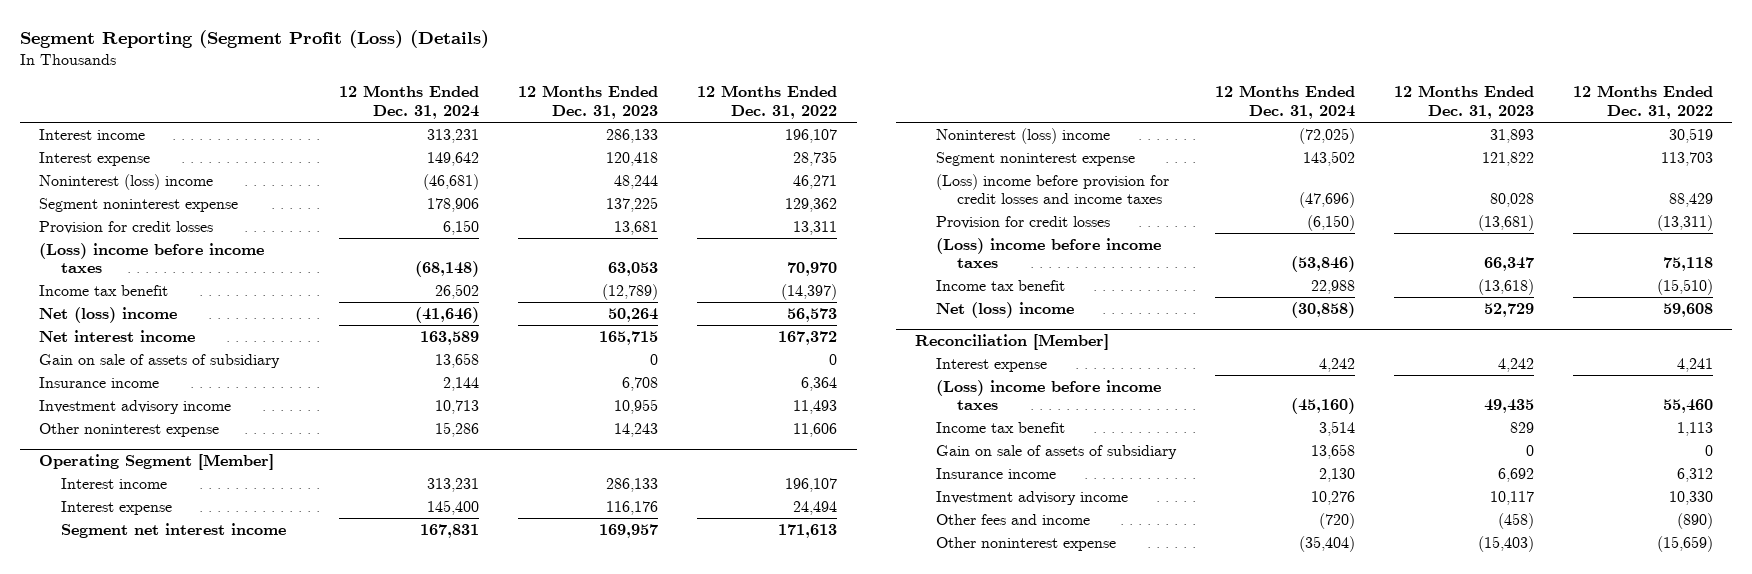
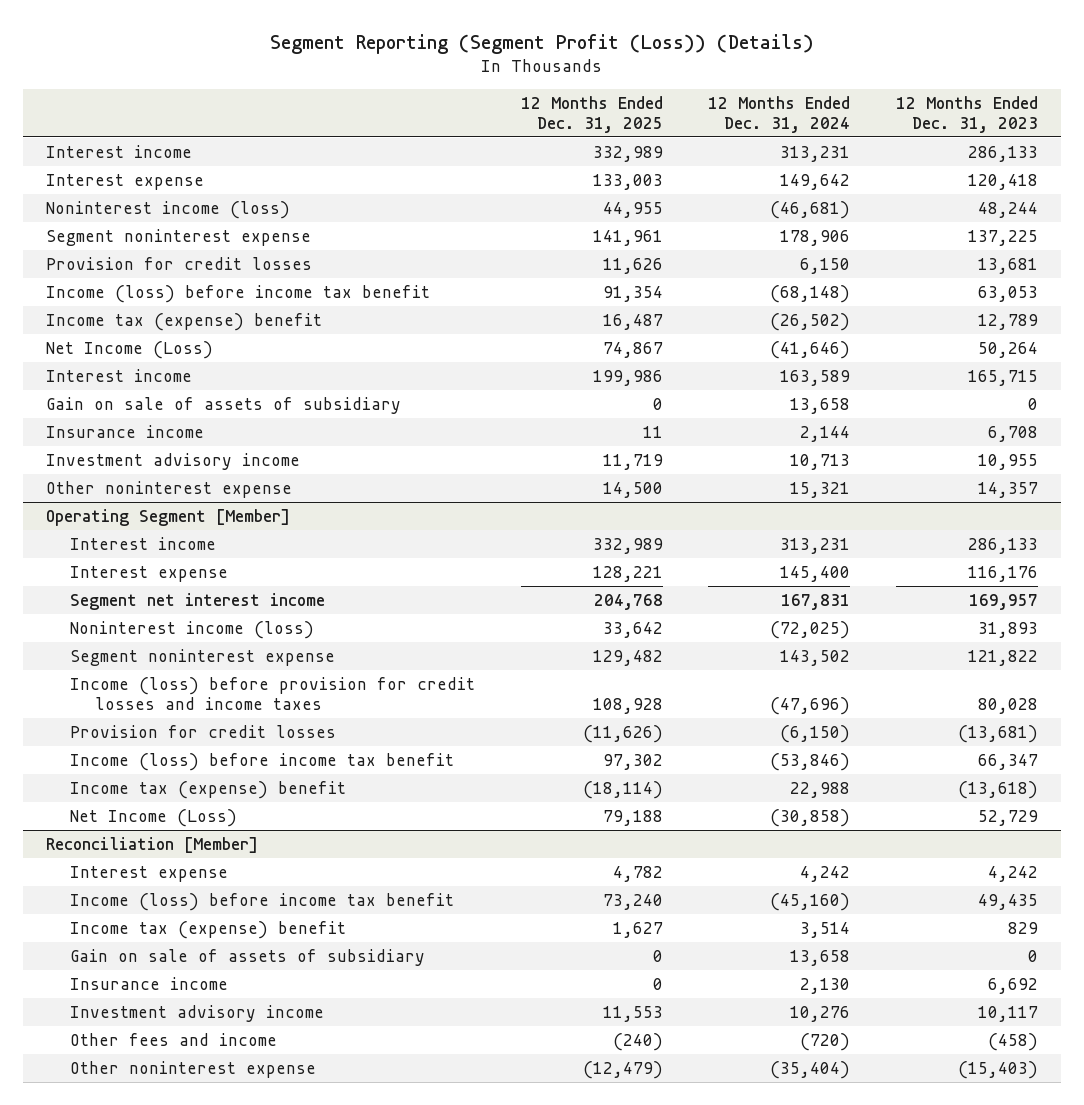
[19,30,489,49] Segment Reporting (Segment Profit (Loss) (Details) -> [269,34,814,55] Segment Reporting (Segment Profit (Loss)) (Details)
[697,85,838,120] 12 Months Ended Dec. 31, 2022 -> none
none -> [520,95,663,133] 12 Months Ended Dec. 31, 2025
[39,173,214,190] Noninterest (loss) income -> [45,200,290,219] Noninterest income (loss)
[39,242,265,274] (Loss) income before income taxes -> [45,284,430,303] Income (loss) before income tax benefit
[39,284,169,296] Income tax benefit -> [45,312,322,331] Income tax (expense) benefit
[435,283,480,299] 26,502 -> [770,312,851,331] (26,502)
[602,283,659,300] (12,789) -> [977,313,1038,330] 12,789
[39,306,178,323] Net (loss) income -> [45,340,213,359] Net Income (Loss)
[39,329,196,342] Net interest income -> [45,368,192,382] Interest income
[435,421,480,437] 15,286 -> [790,481,851,498] 15,321
[614,422,659,437] 14,243 -> [977,481,1038,498] 14,357
[936,127,1111,144] Noninterest (loss) income -> [70,620,315,639] Noninterest income (loss)
[936,173,1170,205] (Loss) income before provision for credit losses and income taxes -> [70,676,476,710] Income (loss) before provision for credit losses and income taxes
[936,237,1162,269] (Loss) income before income taxes -> [70,752,455,771] Income (loss) before income tax benefit
[936,279,1066,291] Income tax benefit -> [70,780,347,799] Income tax (expense) benefit
[936,301,1075,318] Net (loss) income -> [70,808,238,827] Net Income (Loss)
[936,379,1162,411] (Loss) income before income taxes -> [70,892,455,911] Income (loss) before income tax benefit
[936,421,1066,433] Income tax benefit -> [70,920,347,939] Income tax (expense) benefit

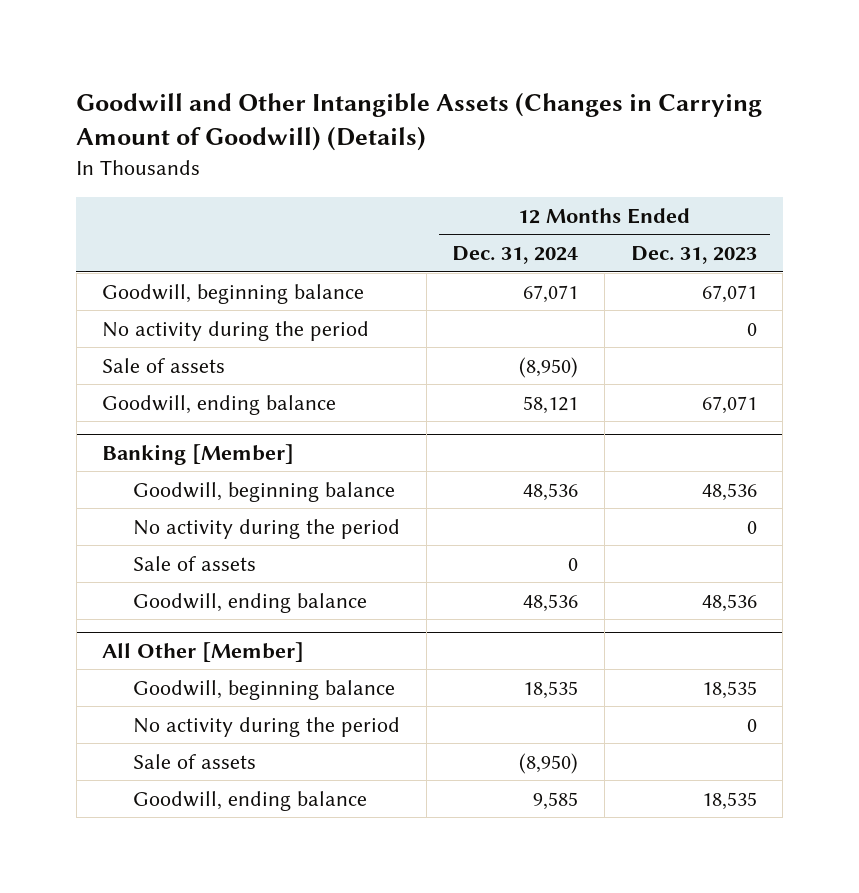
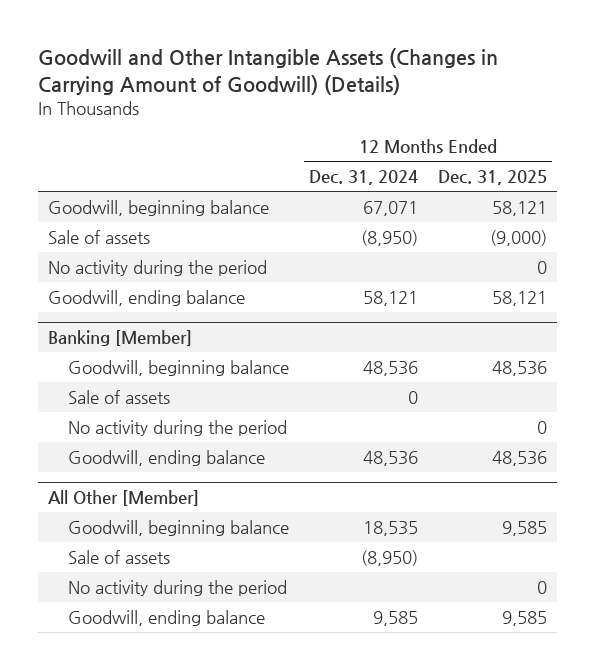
[630,246,757,265] Dec. 31, 2023 -> none
none -> [438,170,548,186] Dec. 31, 2025
[102,320,370,341] No activity during the period -> [47,259,267,276] No activity during the period
[132,518,400,539] No activity during the period -> [68,419,288,436] No activity during the period
[132,716,400,737] No activity during the period -> [68,579,288,596] No activity during the period

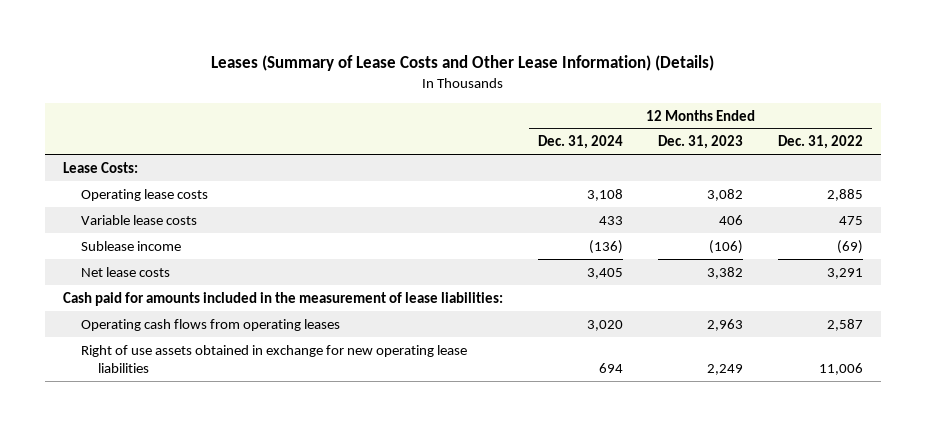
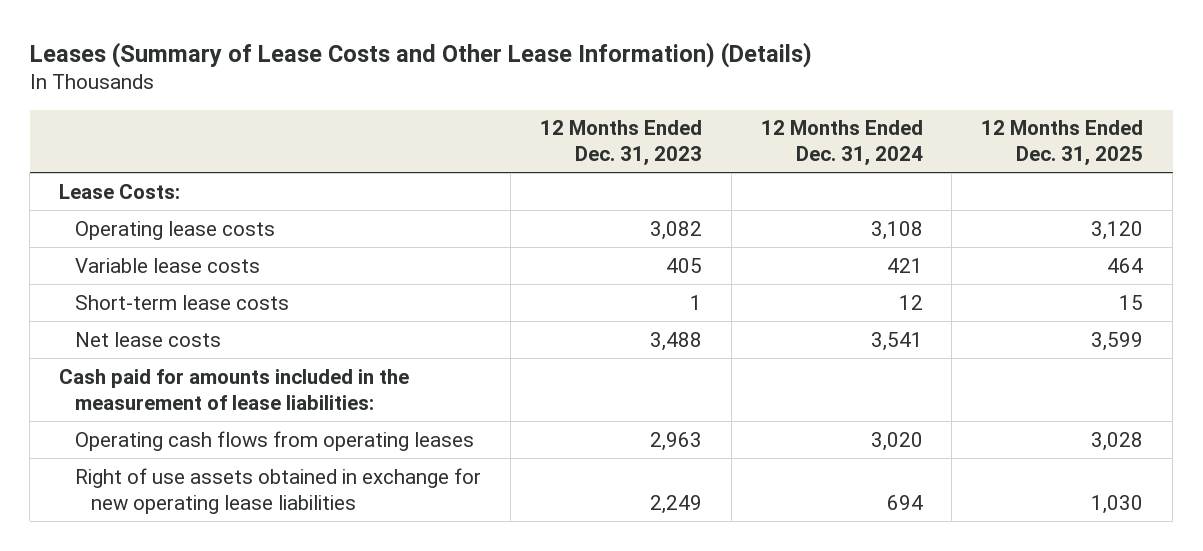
[778,135,864,150] Dec. 31, 2022 -> none
none -> [981,120,1144,167] 12 Months Ended Dec. 31, 2025
[80,240,181,251] Sublease income -> none
[598,215,623,225] 433 -> [886,257,923,273] 421
[719,214,744,225] 406 -> [665,257,702,273] 405
none -> [74,294,289,310] Short-term lease costs
[586,267,623,279] 3,405 -> [870,331,923,351] 3,541
[707,266,744,279] 3,382 -> [649,331,702,351] 3,488

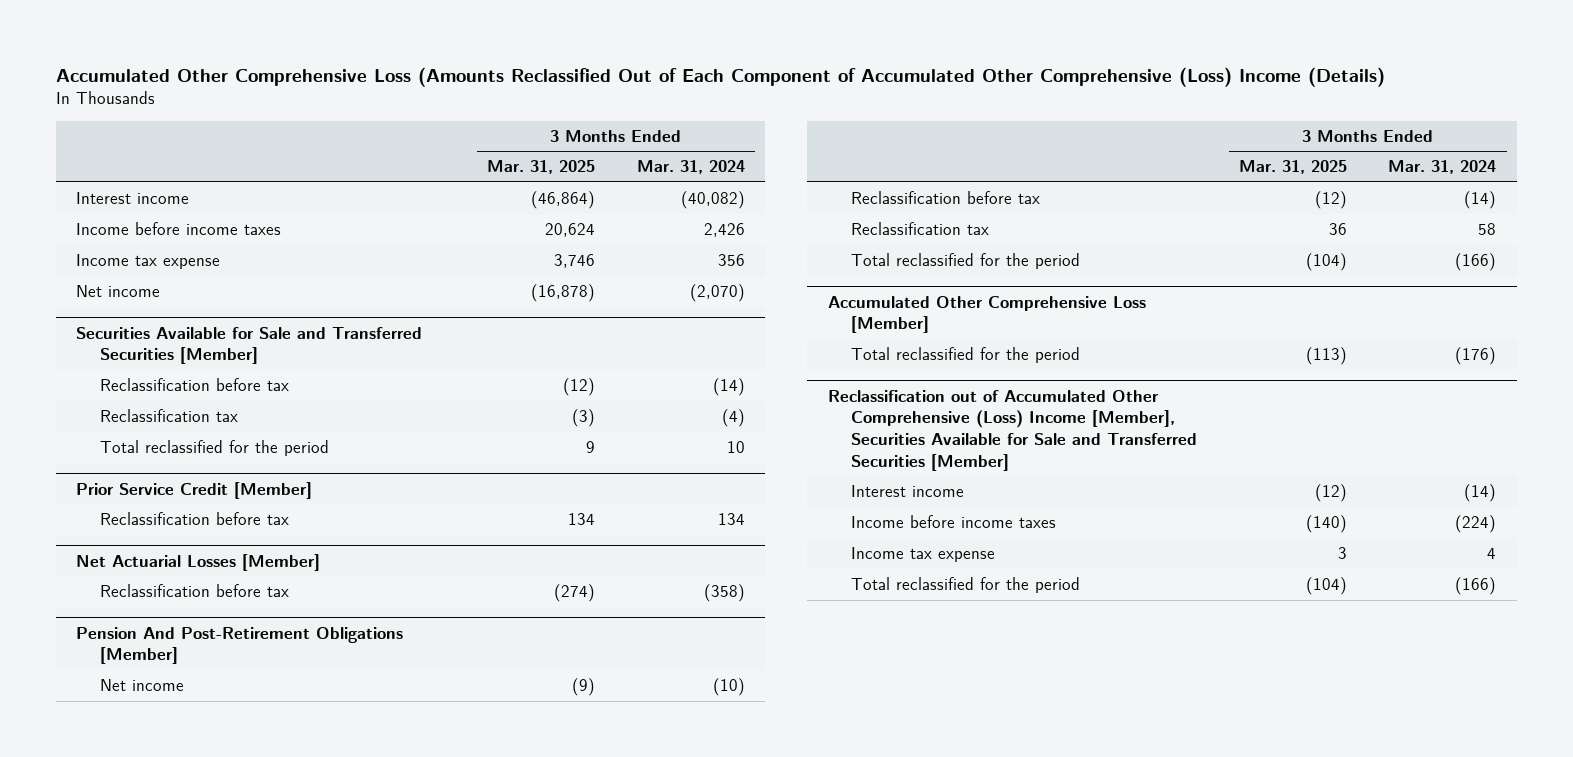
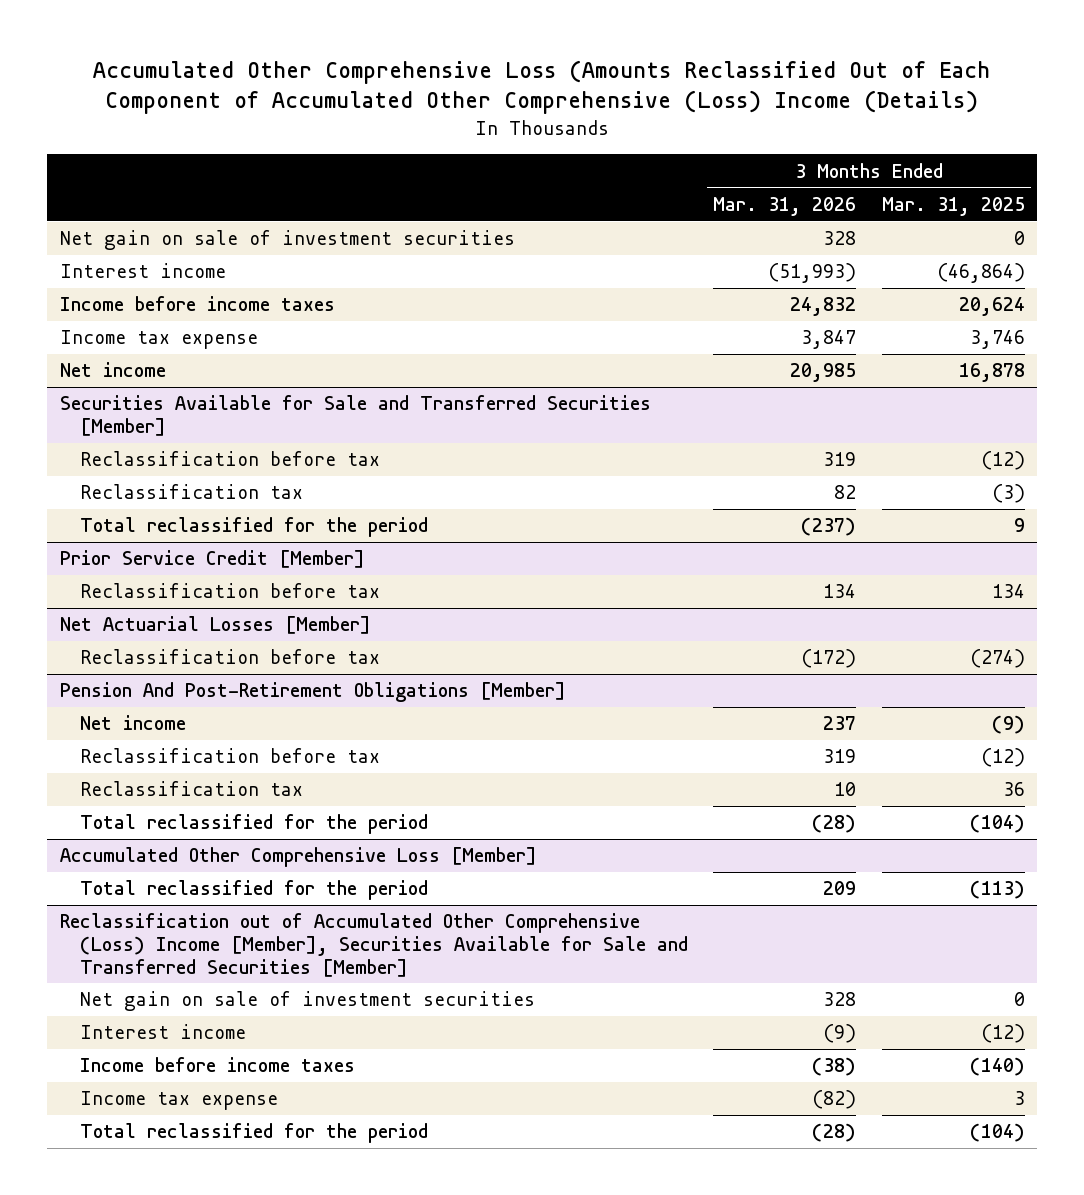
[636,160,745,175] Mar. 31, 2024 -> none
none -> [713,196,857,216] Mar. 31, 2026
none -> [59,230,515,251] Net gain on sale of investment securities
[531,284,596,303] (16,878) -> [958,363,1025,383] 16,878
none -> [80,991,536,1012] Net gain on sale of investment securities

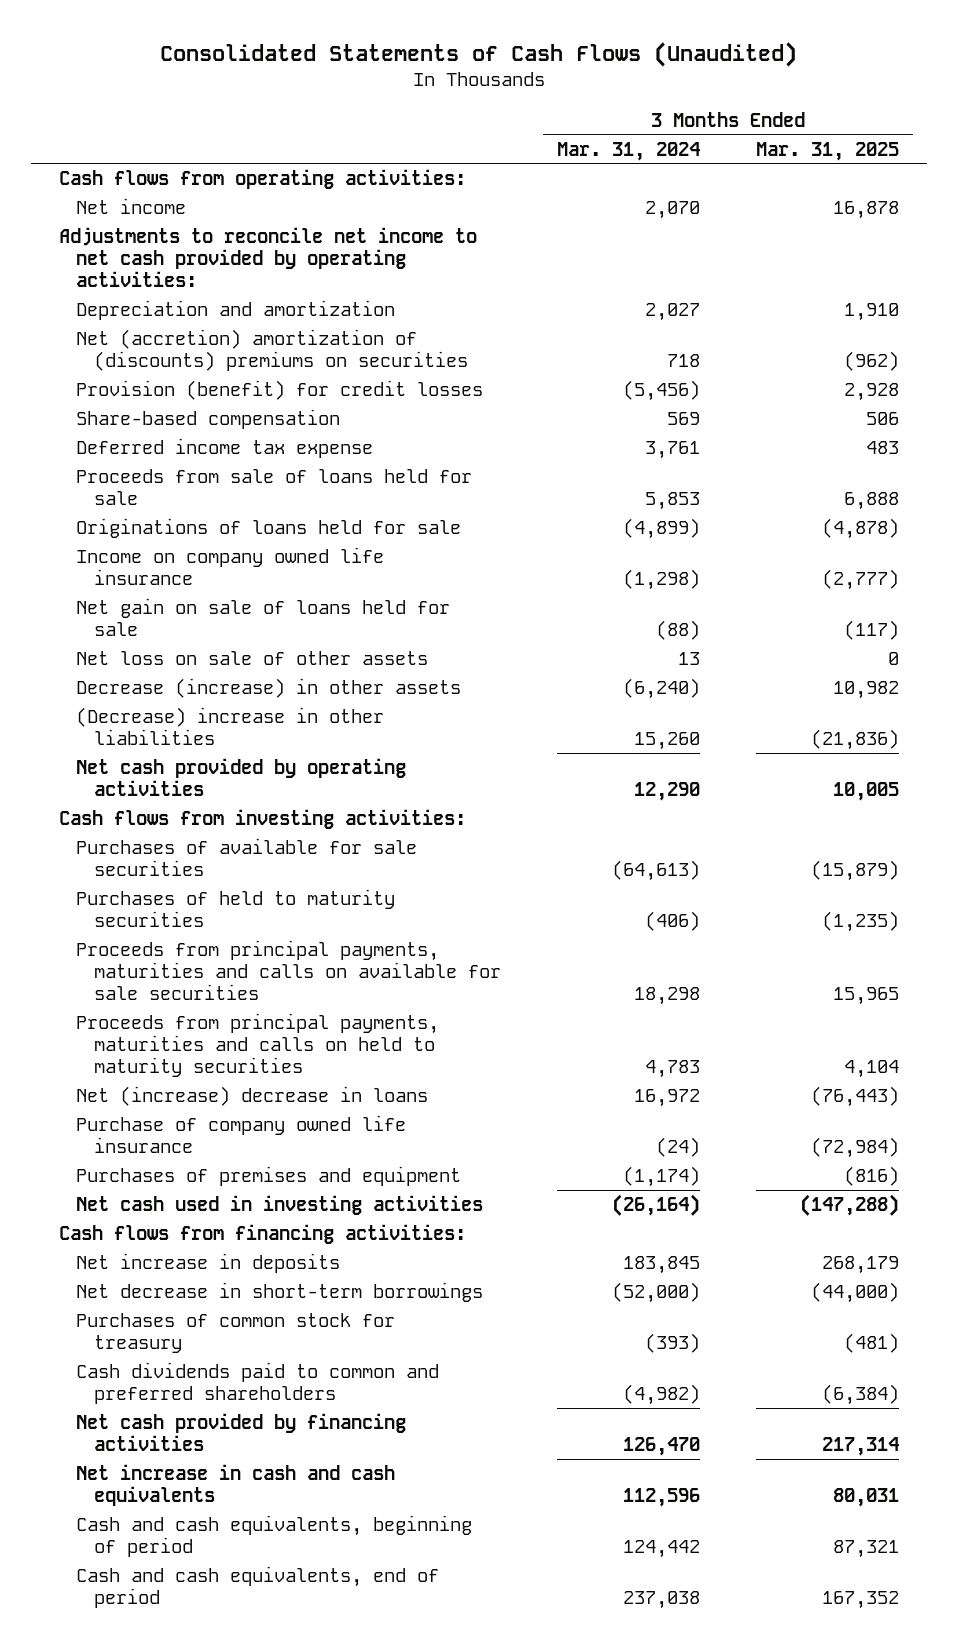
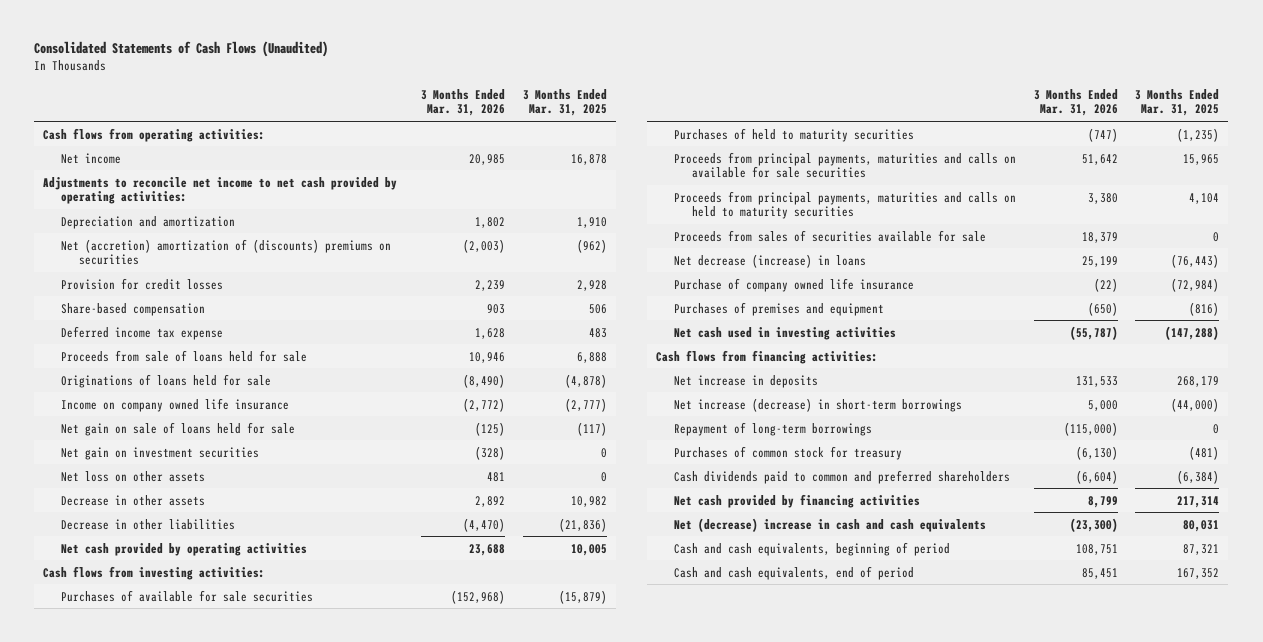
[556,141,700,161] Mar. 31, 2024 -> none
none -> [421,88,506,117] 3 Months Ended Mar. 31, 2026
[76,380,484,401] Provision (benefit) for credit losses -> [61,277,224,290] Provision for credit losses
none -> [61,446,260,460] Net gain on investment securities
[76,651,429,666] Net loss on sale of other assets -> [61,470,206,482] Net loss on other assets
[76,678,462,699] Decrease (increase) in other assets -> [61,494,206,506] Decrease in other assets
[76,707,385,746] (Decrease) increase in other liabilities -> [61,518,236,530] Decrease in other liabilities
none -> [673,229,986,242] Proceeds from sales of securities available for sale
[76,1086,429,1107] Net (increase) decrease in loans -> [673,253,866,268] Net decrease (increase) in loans
[76,1282,484,1303] Net decrease in short-term borrowings -> [673,397,962,412] Net increase (decrease) in short-term borrowings
none -> [673,421,872,436] Repayment of long-term borrowings
[76,1464,396,1507] Net increase in cash and cash equivalents -> [673,517,986,532] Net (decrease) increase in cash and cash equivalents

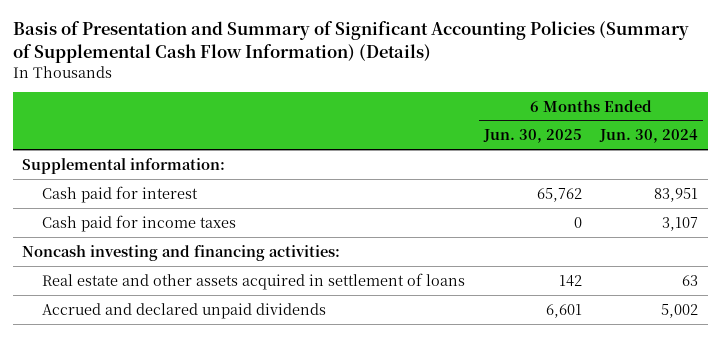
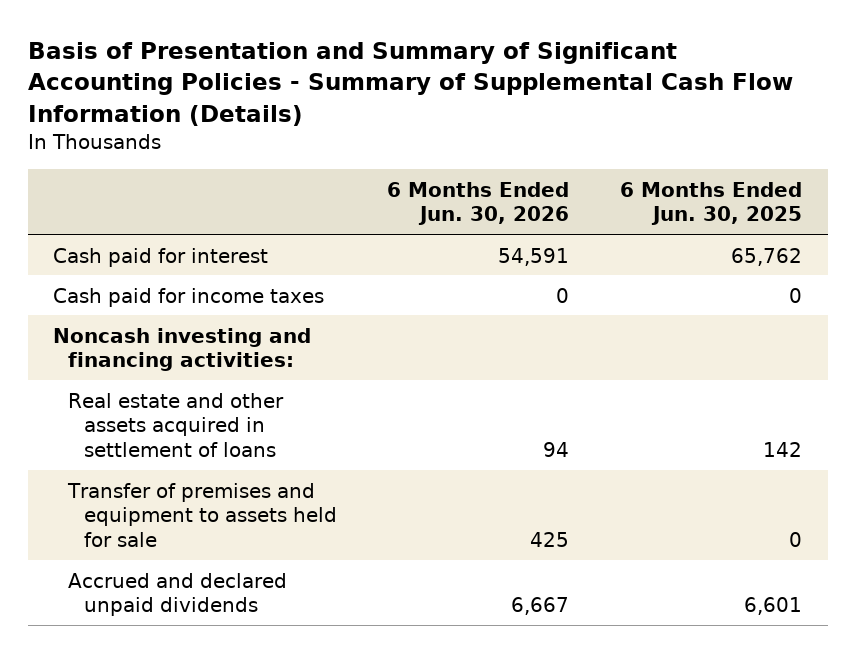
[12,21,689,64] Basis of Presentation and Summary of Significant Accounting Policies (Summary of Supplemental Cash Flow Information) (Details) -> [27,41,793,126] Basis of Presentation and Summary of Significant Accounting Policies - Summary of Supplemental Cash Flow Information (Details)
[599,129,699,144] Jun. 30, 2024 -> none
none -> [387,181,570,226] 6 Months Ended Jun. 30, 2026
[22,157,226,174] Supplemental information: -> none
none -> [67,482,337,547] Transfer of premises and equipment to assets held for sale

